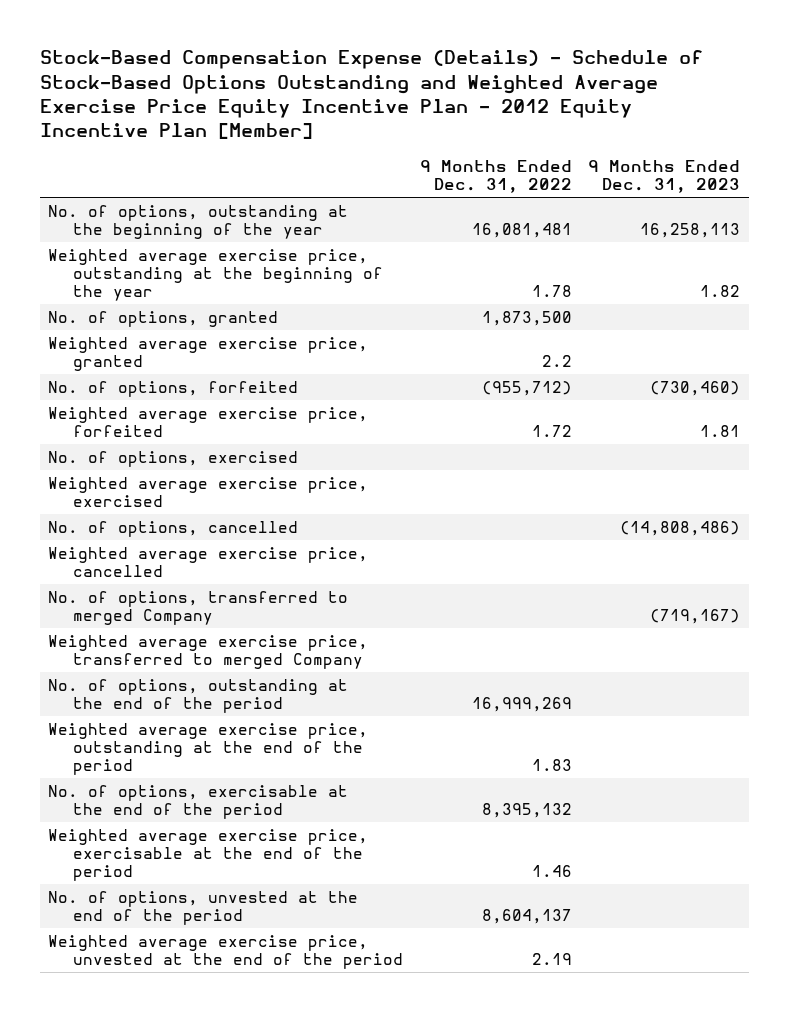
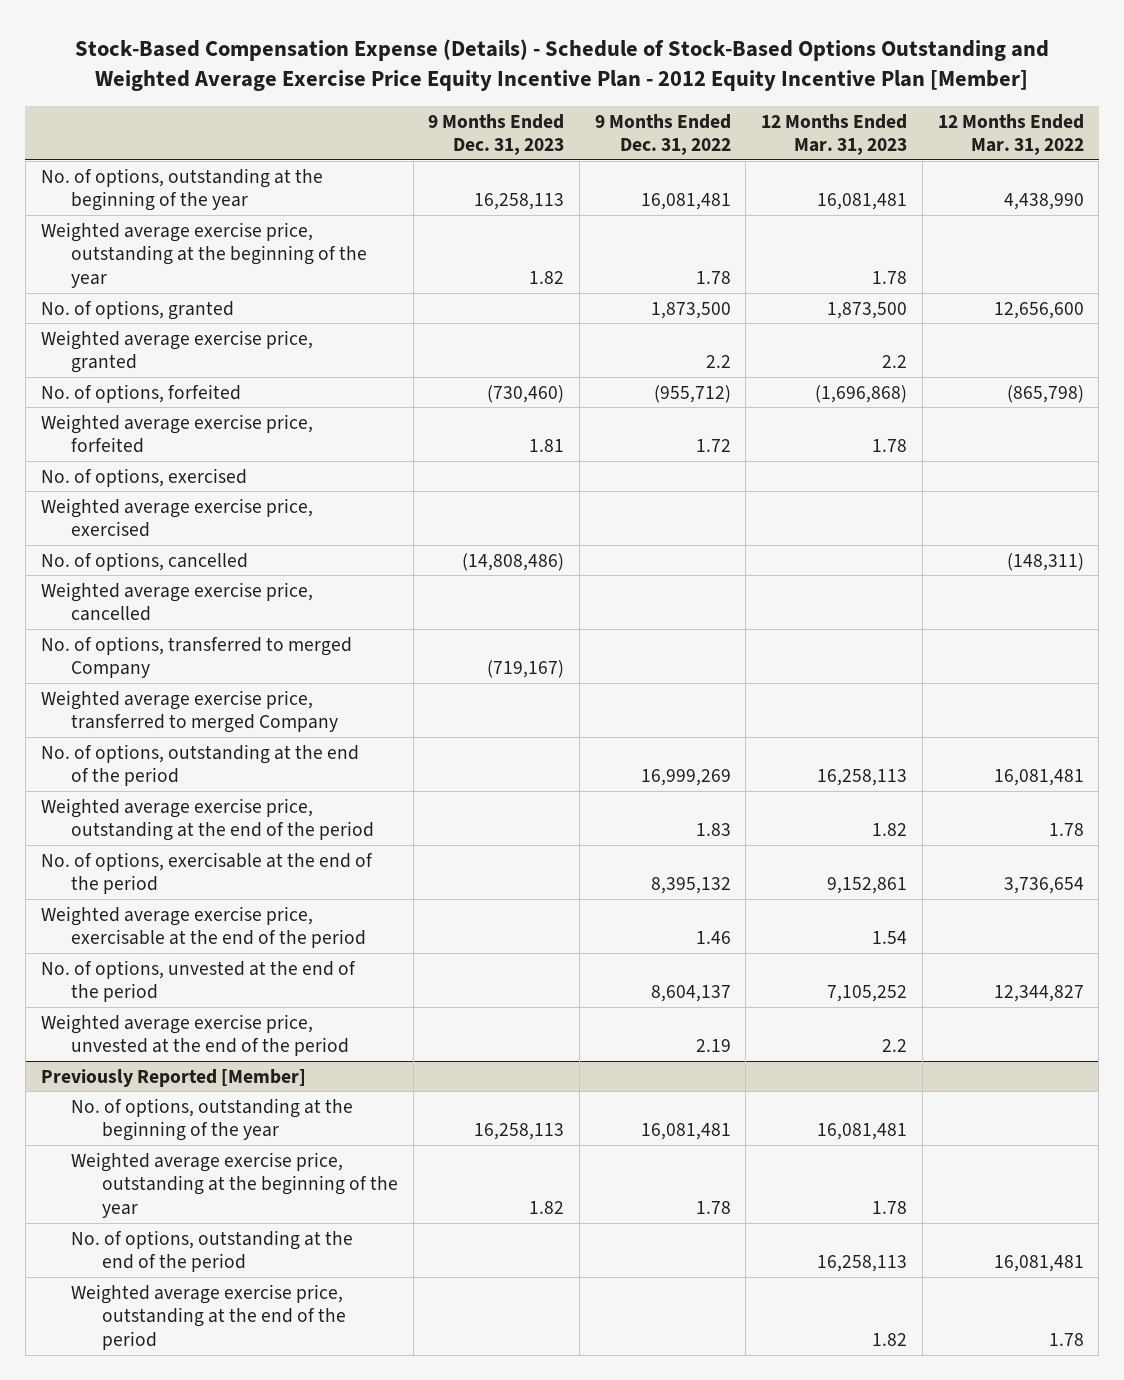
none -> [761,113,908,156] 12 Months Ended Mar. 31, 2023
none -> [937,113,1084,156] 12 Months Ended Mar. 31, 2022
none -> [40,1068,306,1087] Previously Reported [Member]
none -> [71,1097,354,1142] No. of options, outstanding at the beginning of the year
none -> [71,1151,398,1218] Weighted average exercise price, outstanding at the beginning of the year
none -> [71,1229,354,1273] No. of options, outstanding at the end of the period
none -> [71,1283,346,1350] Weighted average exercise price, outstanding at the end of the period

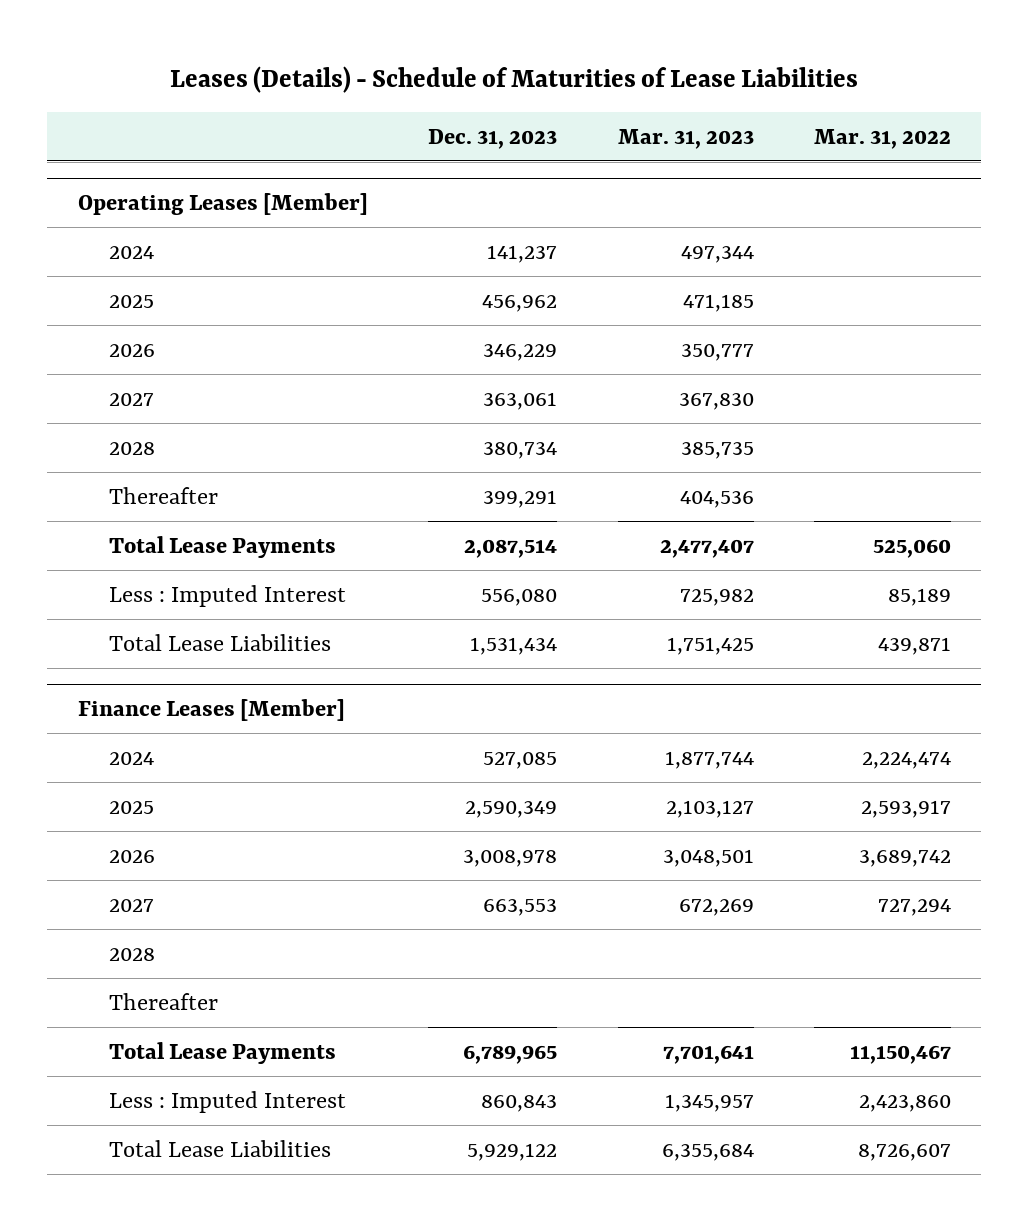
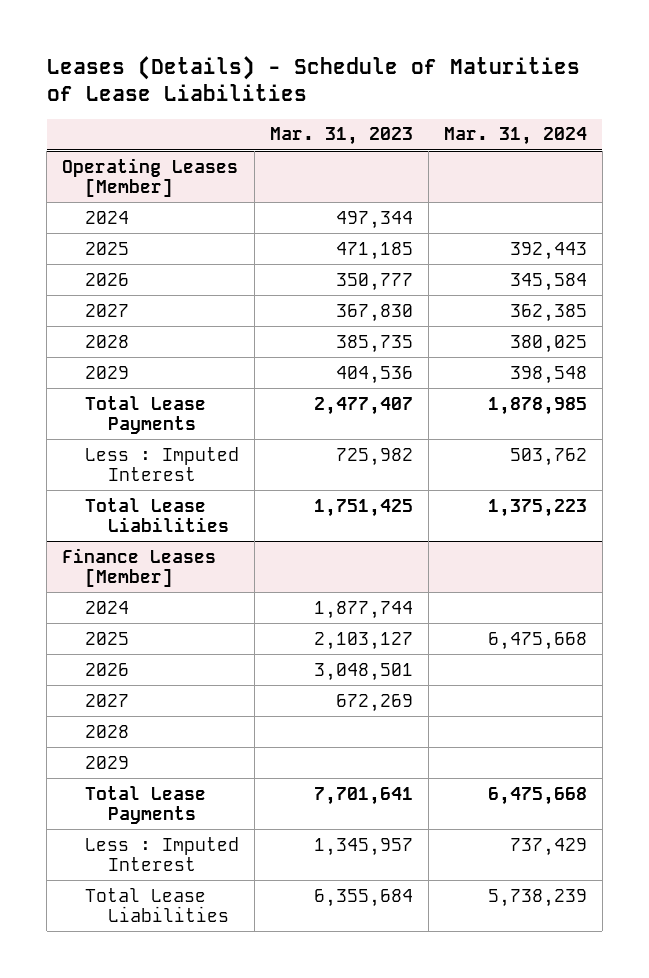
[428,128,558,149] Dec. 31, 2023 -> none
[814,128,952,149] Mar. 31, 2022 -> none
none -> [443,127,587,146] Mar. 31, 2024
[108,486,218,504] Thereafter -> [84,365,129,379] 2029
[108,992,218,1010] Thereafter -> [84,755,129,769] 2029

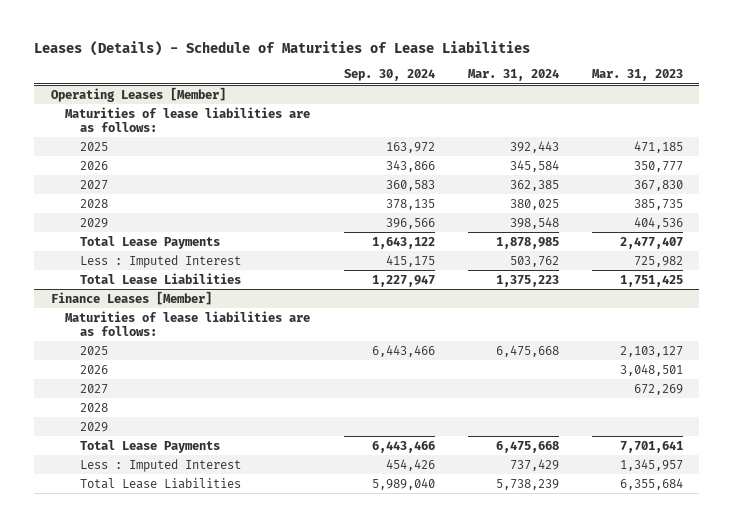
none -> [343,69,435,82] Sep. 30, 2024
[84,210,129,224] 2024 -> none
none -> [65,106,311,132] Maturities of lease liabilities are as follows:
[84,600,129,614] 2024 -> none
none -> [65,310,311,336] Maturities of lease liabilities are as follows:

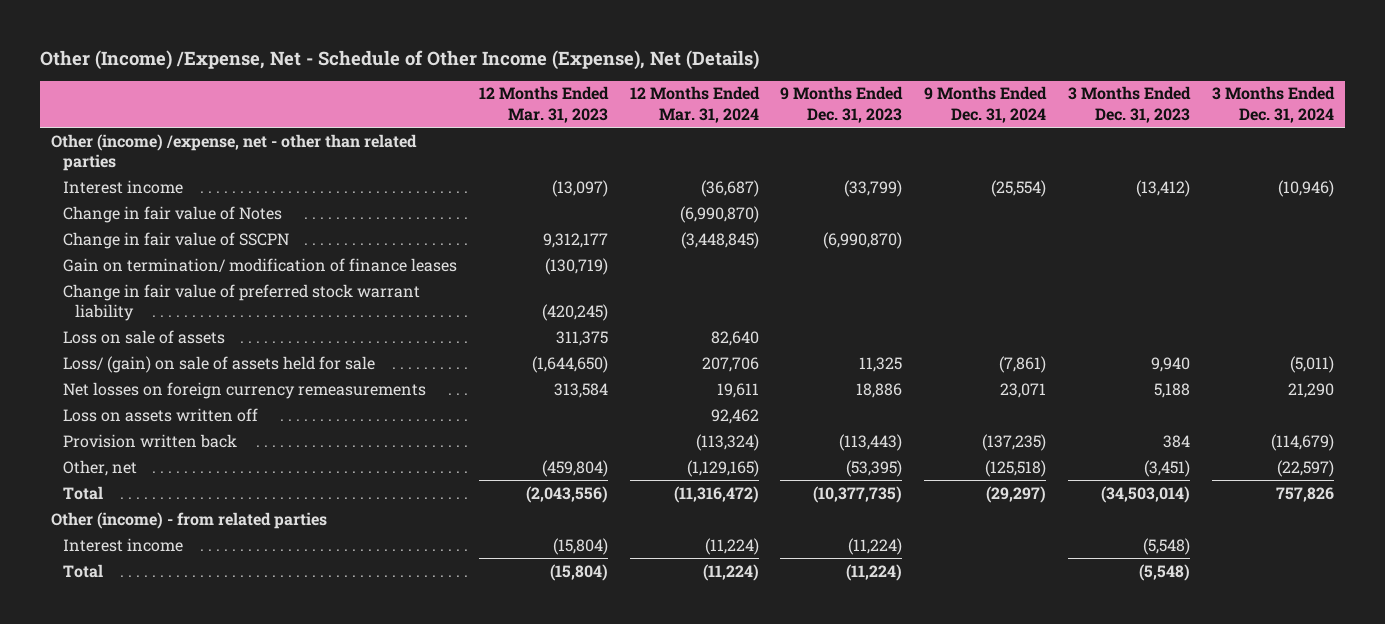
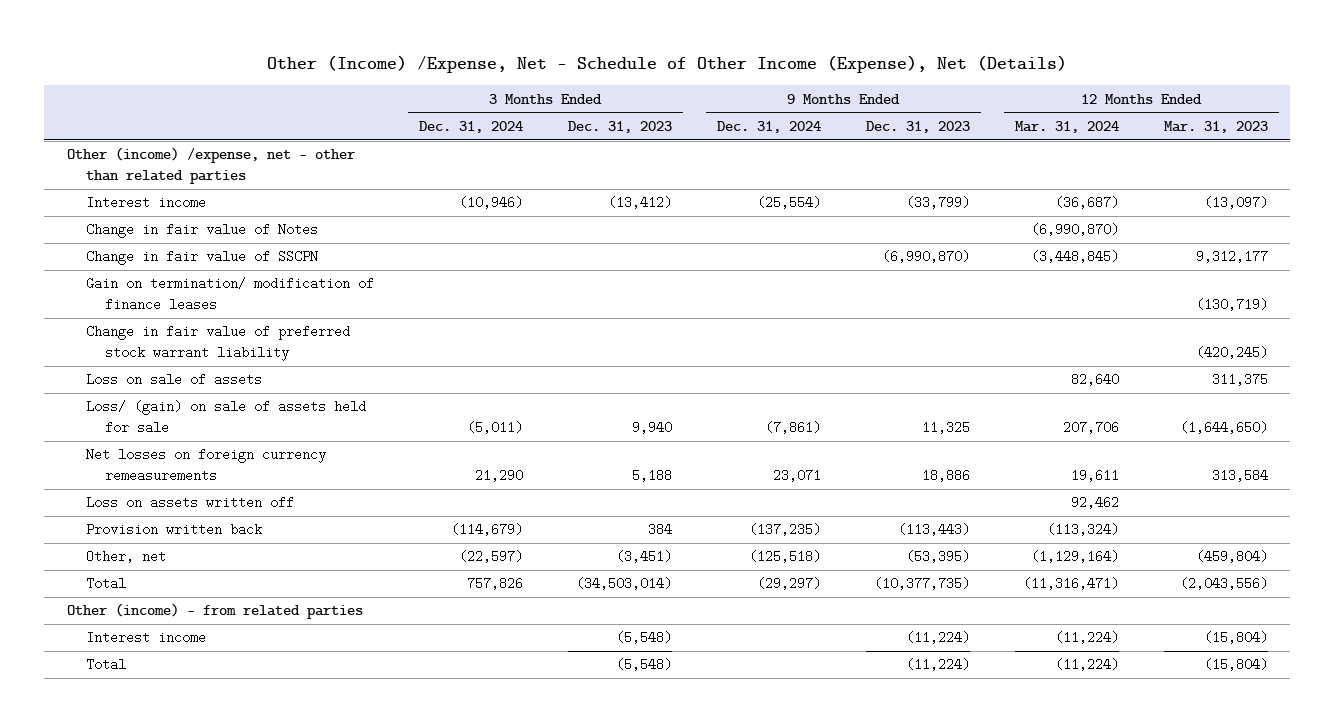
[686,459,759,477] (1,129,165) -> [1030,550,1119,564] (1,129,164)
[673,485,759,503] (11,316,472) -> [1022,577,1119,591] (11,316,471)

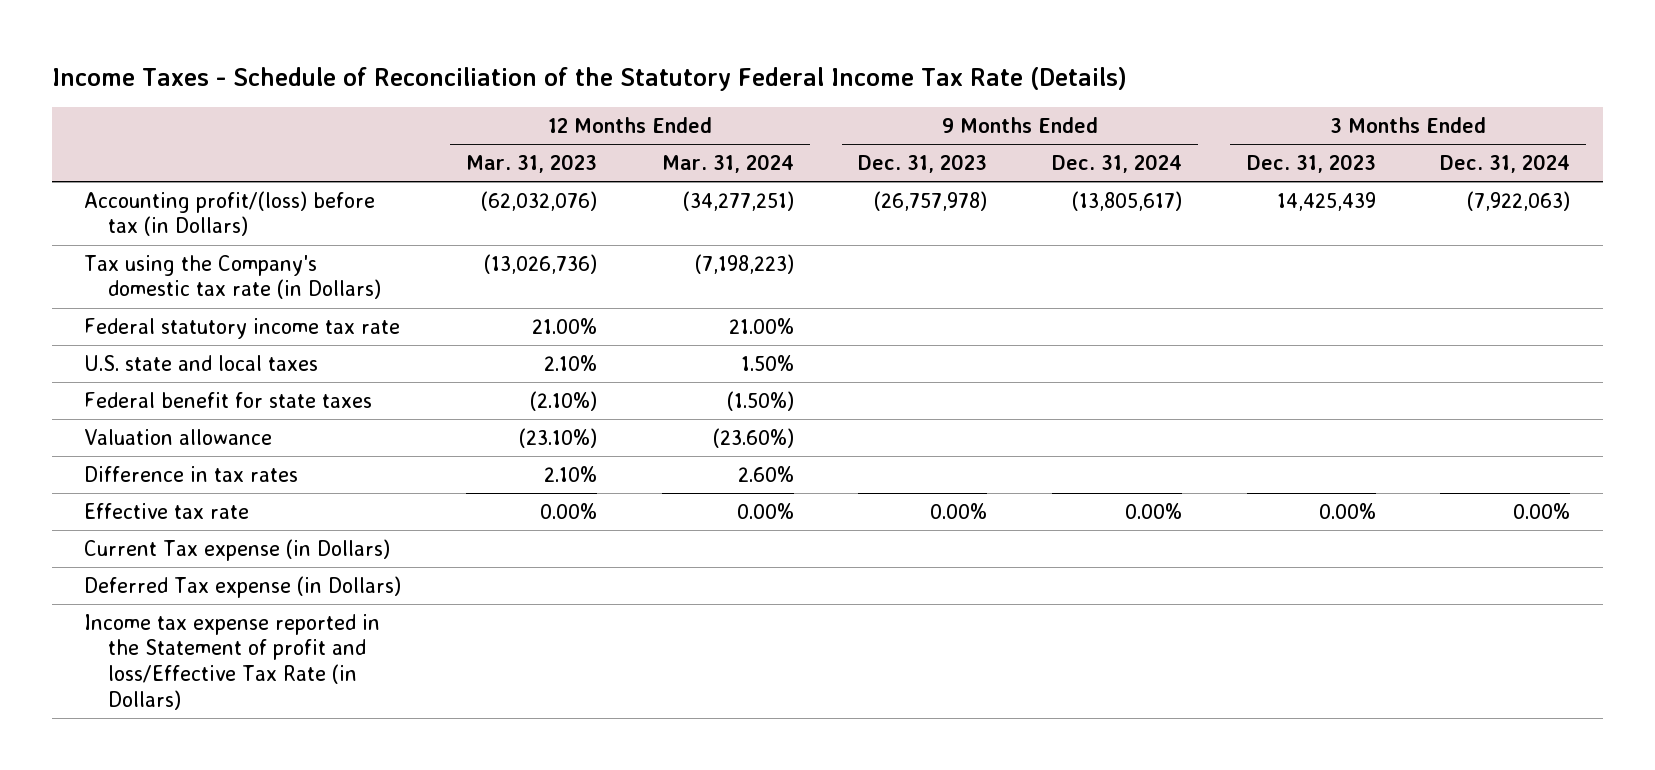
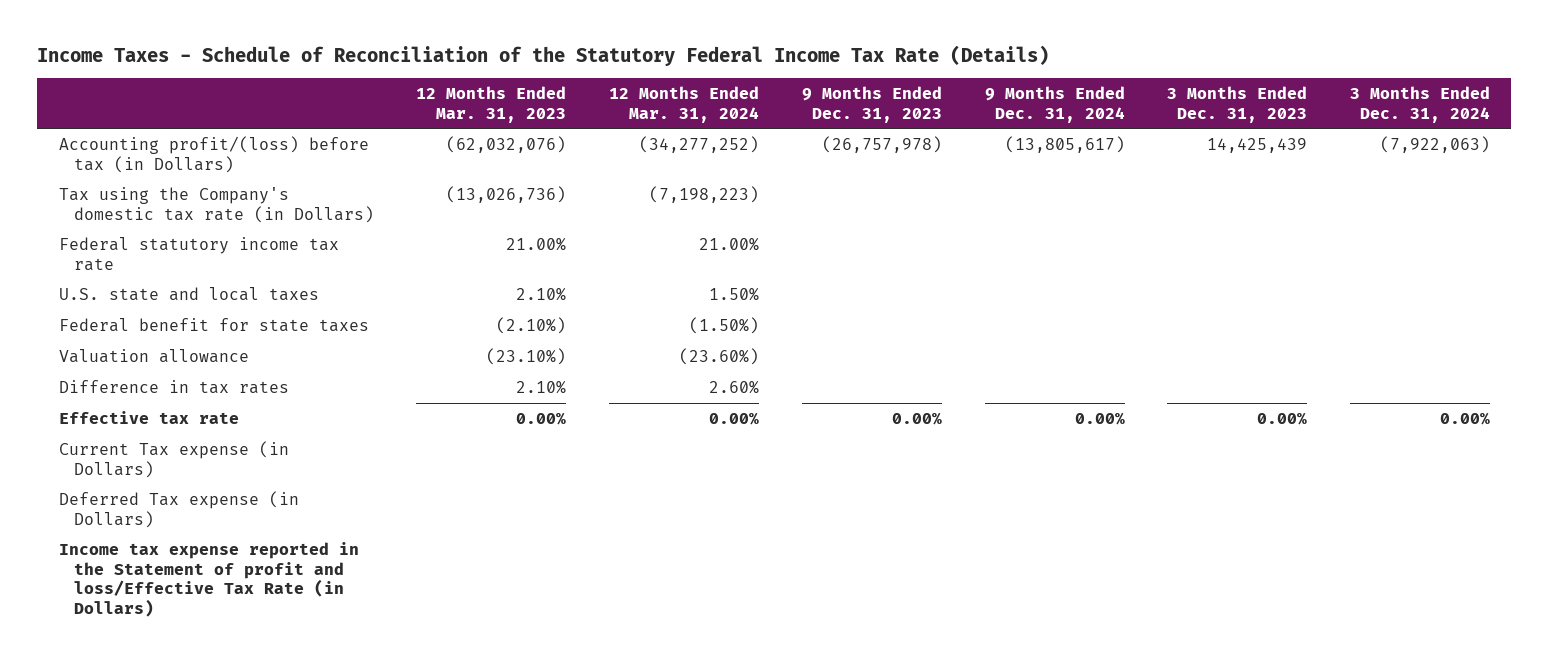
[682,190,794,211] (34,277,251) -> [639,136,760,154] (34,277,252)

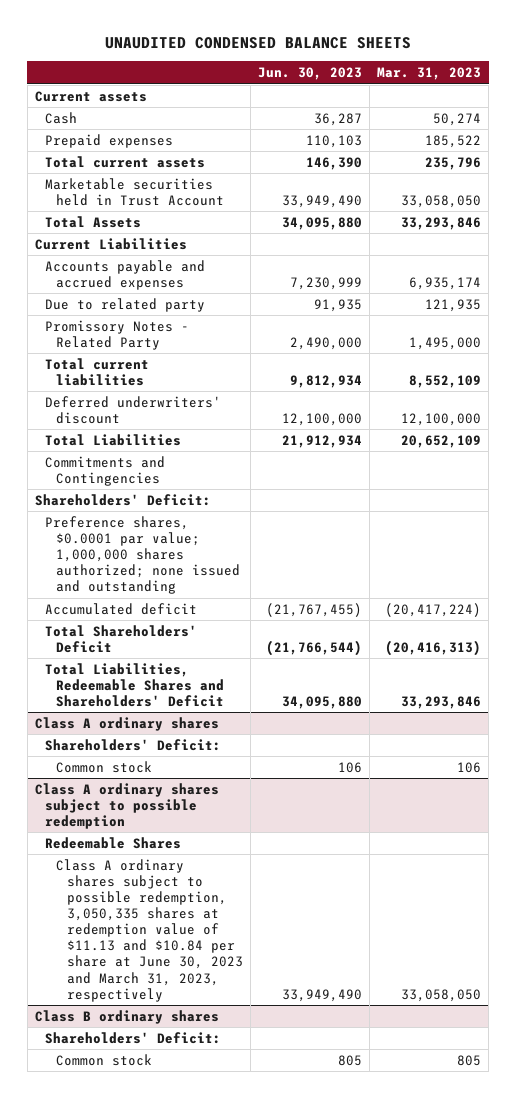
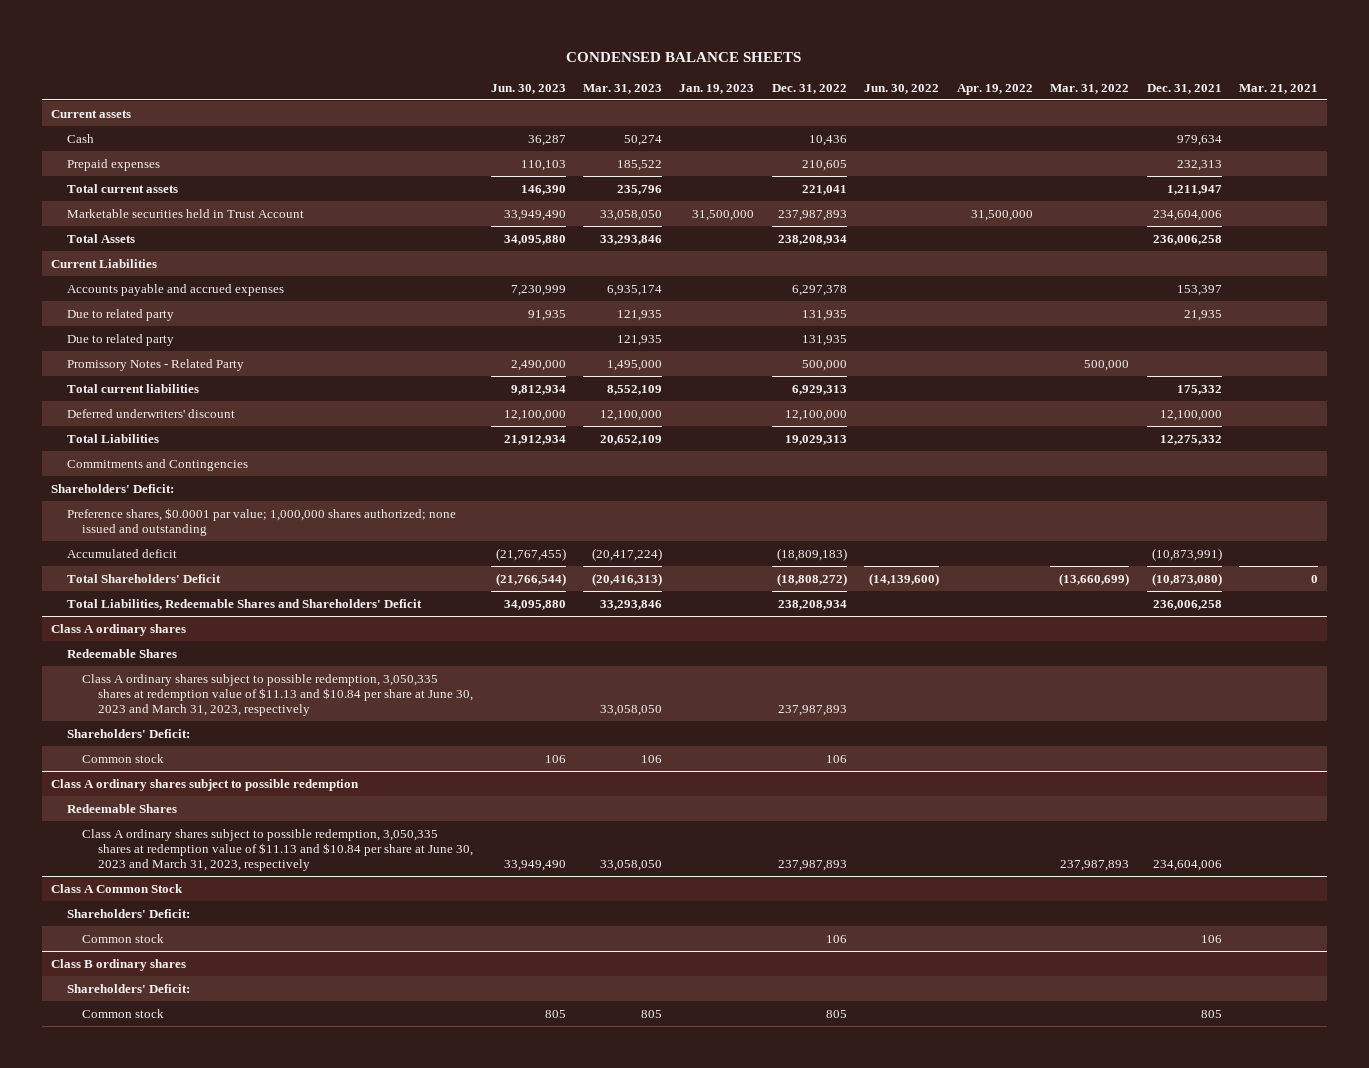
[105,37,412,50] UNAUDITED CONDENSED BALANCE SHEETS -> [566,51,802,62] CONDENSED BALANCE SHEETS
none -> [679,83,755,94] Jan. 19, 2023
none -> [771,83,847,94] Dec. 31, 2022
none -> [864,83,940,94] Jun. 30, 2022
none -> [956,83,1033,95] Apr. 19, 2022
none -> [1050,83,1130,94] Mar. 31, 2022
none -> [1146,83,1222,94] Dec. 31, 2021
none -> [1238,83,1318,94] Mar. 21, 2021
none -> [66,333,174,346] Due to related party
none -> [66,648,177,658] Redeemable Shares
none -> [82,673,474,717] Class A ordinary shares subject to possible redemption, 3,050,335 shares at redemption value of $11.13 and $10.84 per share at June 30, 2023 and March 31, 2023, respectively
none -> [50,883,183,893] Class A Common Stock
none -> [66,908,190,918] Shareholders' Deficit:
none -> [82,933,165,943] Common stock

